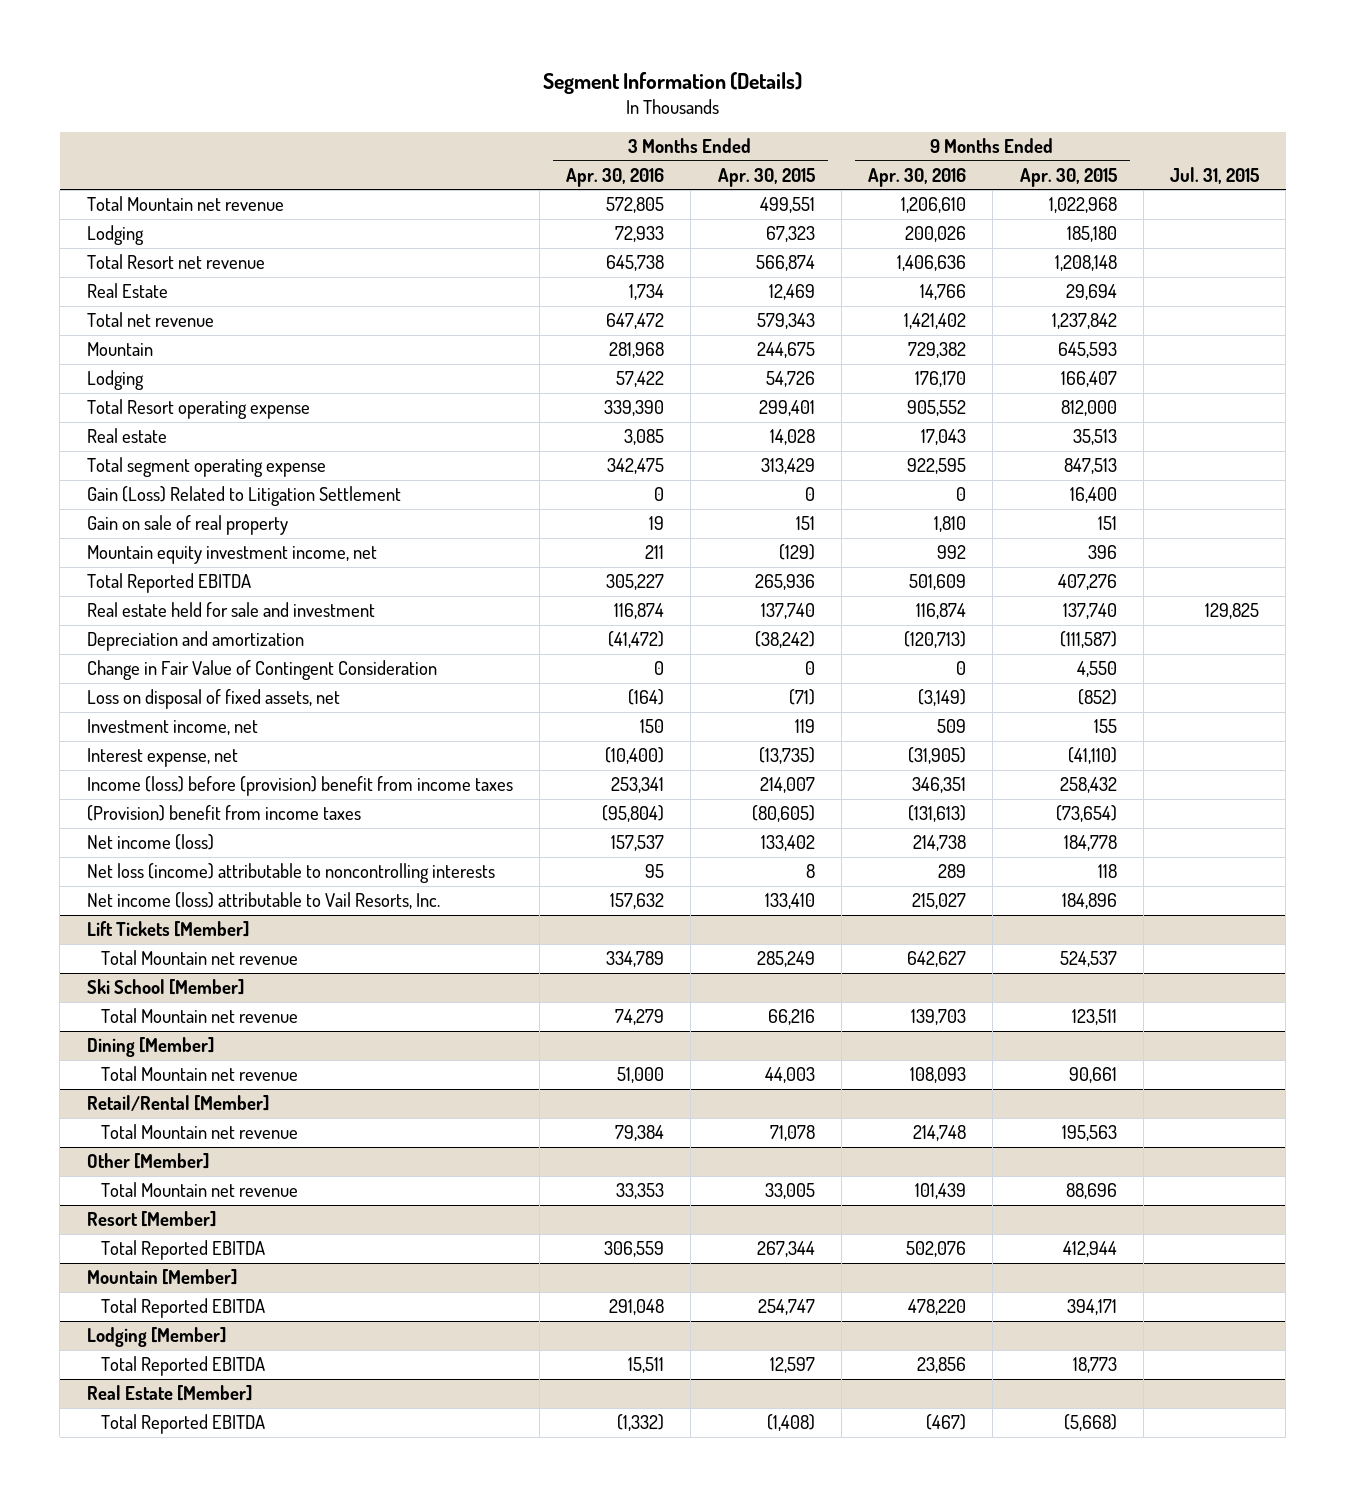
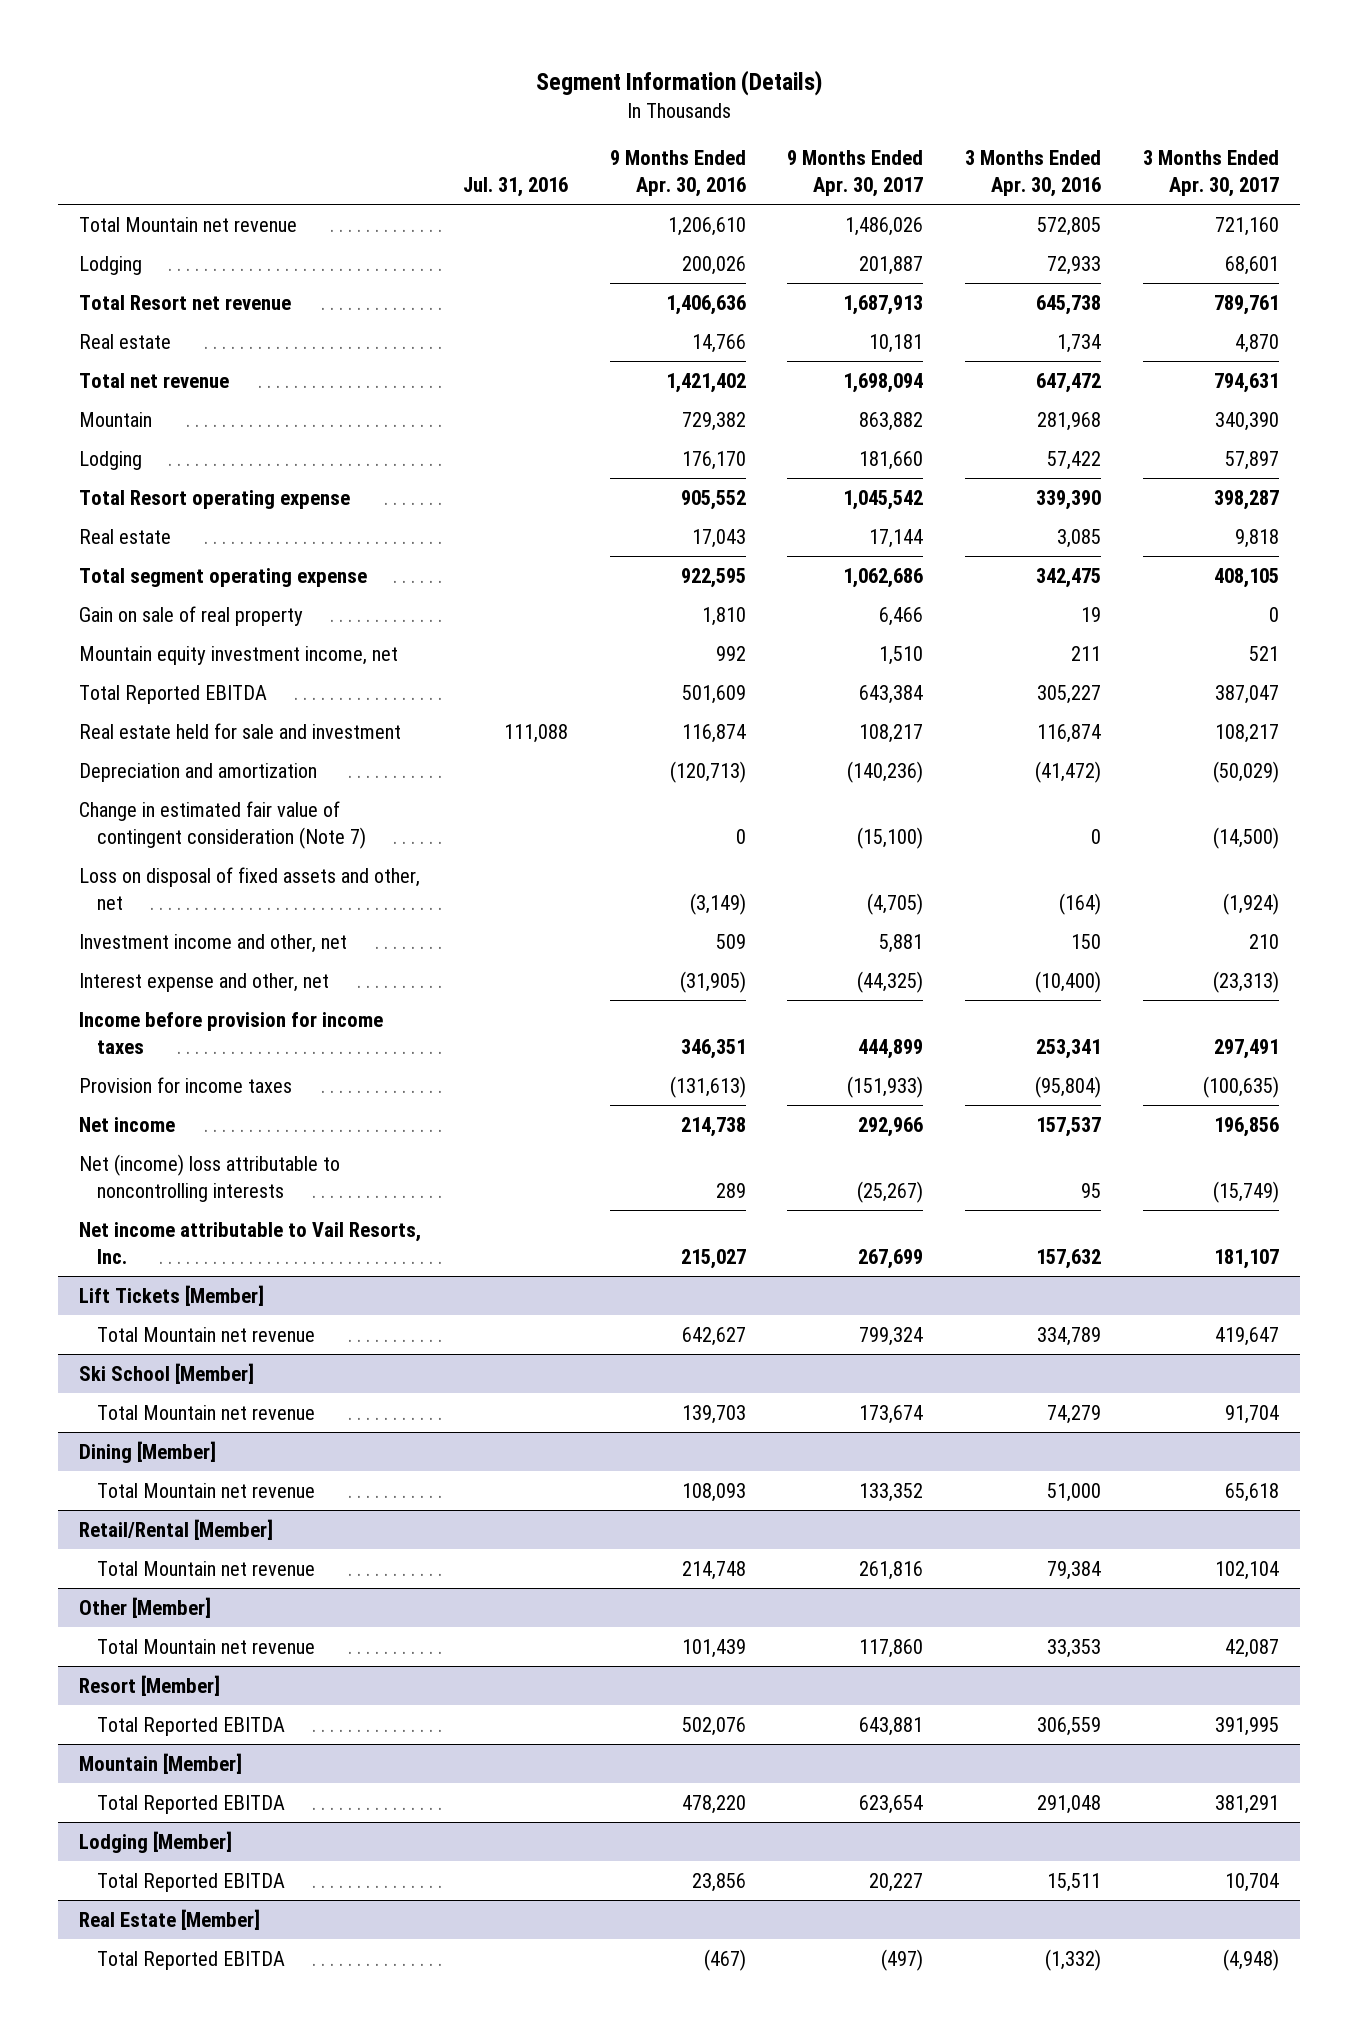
[717,167,815,187] Apr. 30, 2015 -> none
[1019,167,1117,187] Apr. 30, 2015 -> none
[1170,166,1260,184] Jul. 31, 2015 -> none
none -> [462,176,568,197] Jul. 31, 2016
none -> [787,150,924,197] 9 Months Ended Apr. 30, 2017
none -> [1143,150,1280,197] 3 Months Ended Apr. 30, 2017
[86,283,168,299] Real Estate -> [78,334,171,350] Real estate
[86,486,401,507] Gain (Loss) Related to Litigation Settlement -> none
[86,660,437,681] Change in Fair Value of Contingent Consideration -> [78,801,367,849] Change in estimated fair value of contingent consideration (Note 7)
[86,689,340,710] Loss on disposal of fixed assets, net -> [78,867,420,910] Loss on disposal of fixed assets and other, net
[86,719,258,736] Investment income, net -> [78,934,347,954] Investment income and other, net
[86,748,238,768] Interest expense, net -> [78,973,329,993] Interest expense and other, net
[86,776,513,797] Income (loss) before (provision) benefit from income taxes -> [78,1012,383,1054] Income before provision for income taxes
[86,805,361,822] (Provision) benefit from income taxes -> [78,1077,292,1094] Provision for income taxes
[86,834,214,851] Net income (loss) -> [78,1117,175,1133] Net income
[86,863,495,884] Net loss (income) attributable to noncontrolling interests -> [78,1154,340,1202] Net (income) loss attributable to noncontrolling interests
[86,892,440,910] Net income (loss) attributable to Vail Resorts, Inc. -> [78,1222,421,1264] Net income attributable to Vail Resorts, Inc.

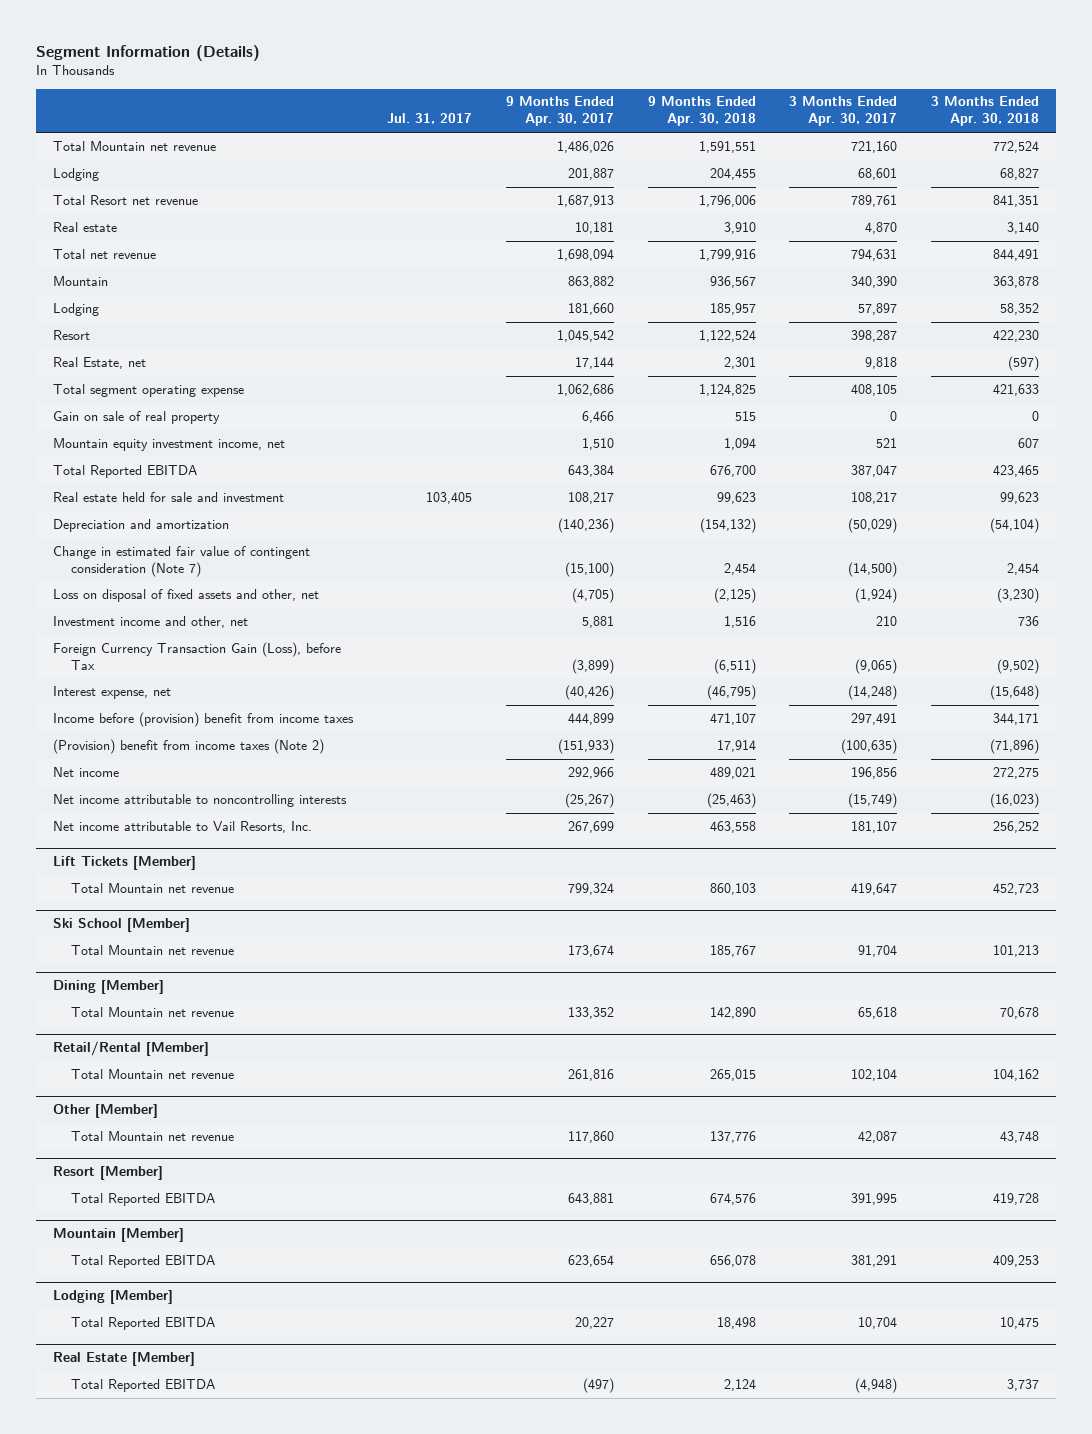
[462,176,568,197] Jul. 31, 2016 -> none
[609,150,746,197] 9 Months Ended Apr. 30, 2016 -> none
[965,150,1102,197] 3 Months Ended Apr. 30, 2016 -> none
none -> [386,113,472,125] Jul. 31, 2017
none -> [647,96,756,127] 9 Months Ended Apr. 30, 2018
none -> [931,96,1040,127] 3 Months Ended Apr. 30, 2018
[78,490,350,510] Total Resort operating expense -> [52,329,90,340] Resort
[78,529,171,545] Real estate -> [52,356,146,369] Real Estate, net
none -> [52,641,341,670] Foreign Currency Transaction Gain (Loss), before Tax
[78,973,329,993] Interest expense and other, net -> [52,685,171,699] Interest expense, net
[857,971,924,994] (44,325) -> [564,684,614,700] (40,426)
[1213,971,1280,994] (23,313) -> [848,684,898,700] (14,248)
[78,1012,383,1054] Income before provision for income taxes -> [52,711,354,727] Income before (provision) benefit from income taxes
[78,1077,292,1094] Provision for income taxes -> [52,738,324,754] (Provision) benefit from income taxes (Note 2)
[78,1154,340,1202] Net (income) loss attributable to noncontrolling interests -> [52,793,347,807] Net income attributable to noncontrolling interests

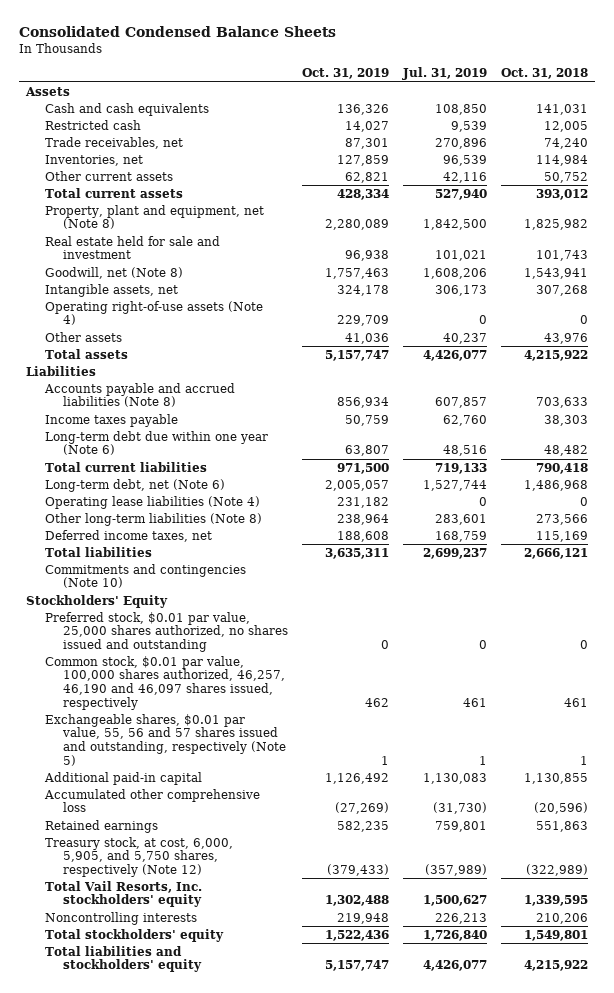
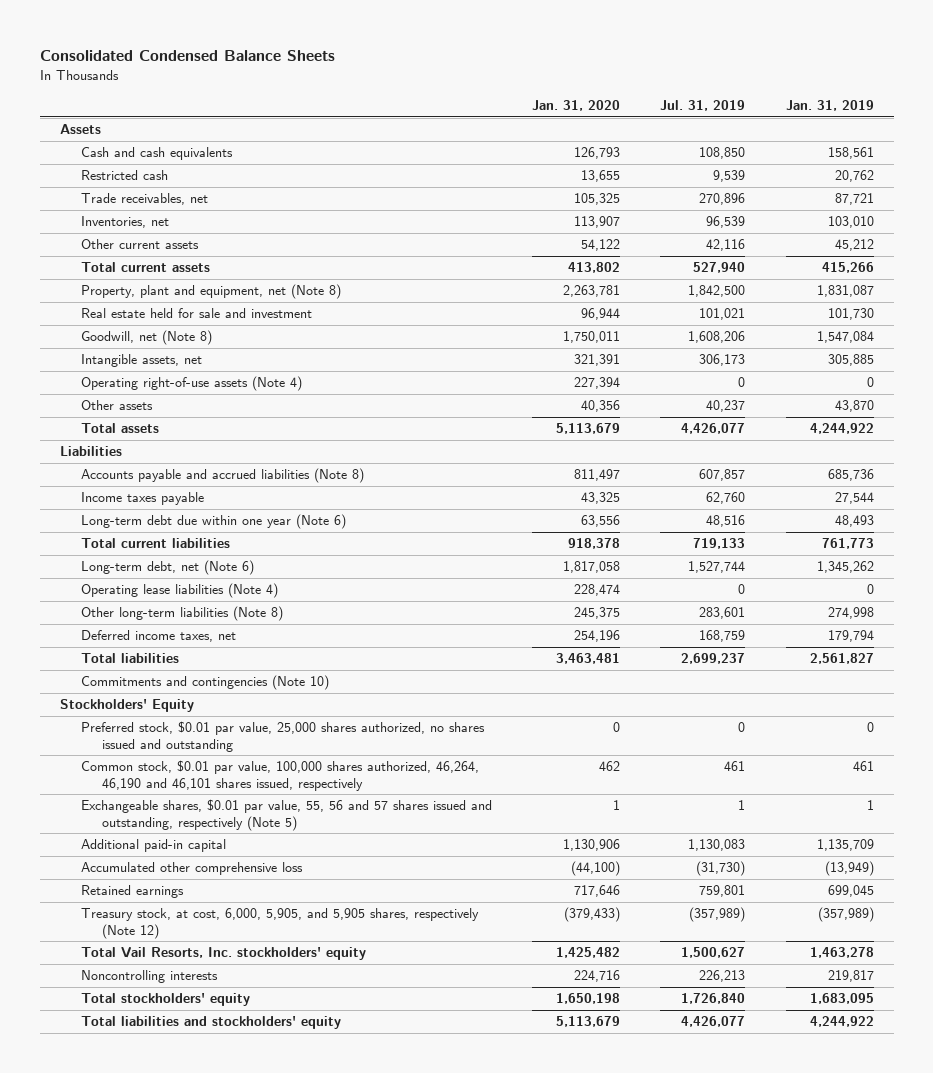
[302,68,390,80] Oct. 31, 2019 -> none
[501,68,589,80] Oct. 31, 2018 -> none
none -> [532,100,621,112] Jan. 31, 2020
none -> [785,100,874,112] Jan. 31, 2019
[44,655,286,710] Common stock, $0.01 par value, 100,000 shares authorized, 46,257, 46,190 and 46,097 shares issued, respectively -> [81,760,480,791] Common stock, $0.01 par value, 100,000 shares authorized, 46,264, 46,190 and 46,101 shares issued, respectively
[44,836,233,877] Treasury stock, at cost, 6,000, 5,905, and 5,750 shares, respectively (Note 12) -> [81,908,480,939] Treasury stock, at cost, 6,000, 5,905, and 5,905 shares, respectively (Note 12)

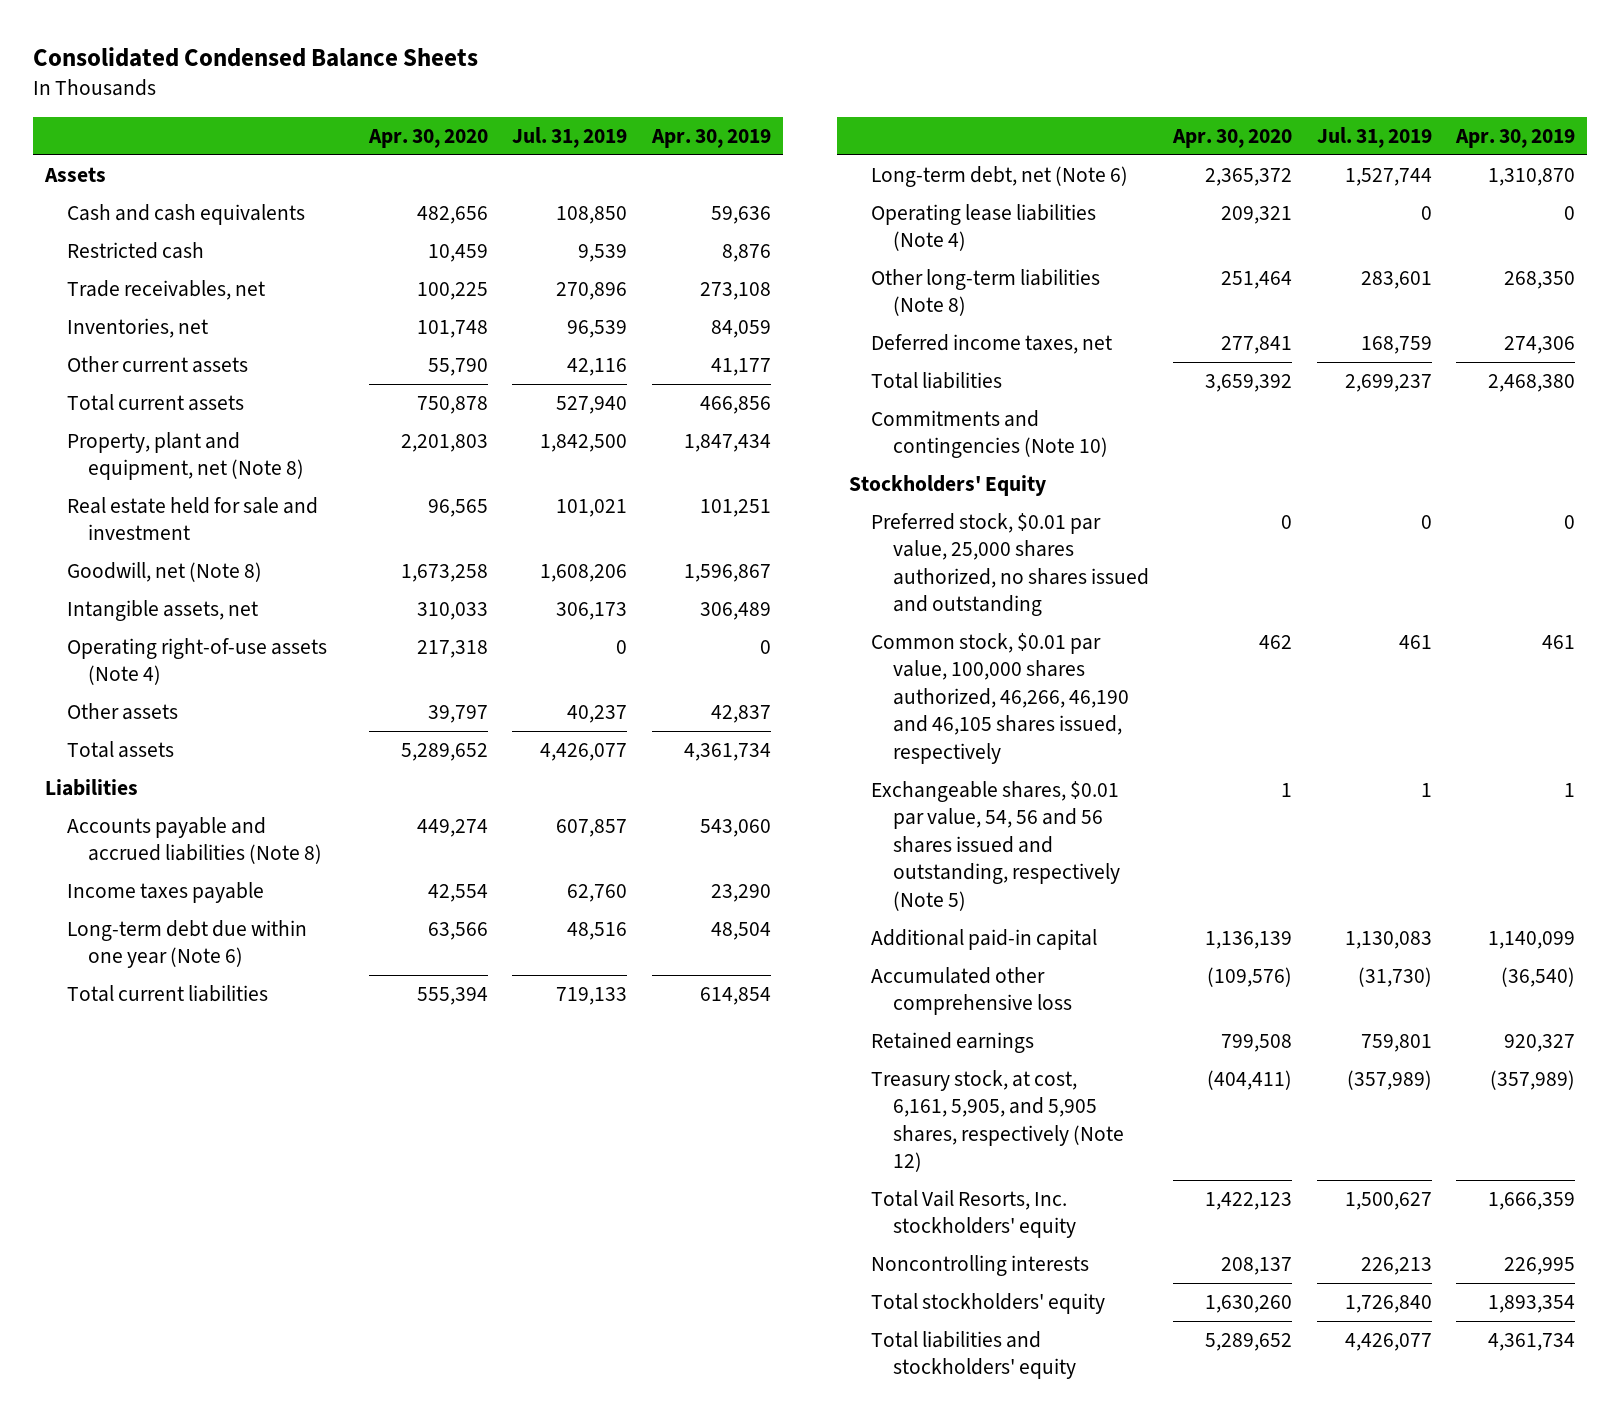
[532,100,621,112] Jan. 31, 2020 -> none
[785,100,874,112] Jan. 31, 2019 -> none
none -> [367,129,488,149] Apr. 30, 2020
none -> [650,129,771,149] Apr. 30, 2019
[81,760,480,791] Common stock, $0.01 par value, 100,000 shares authorized, 46,264, 46,190 and 46,101 shares issued, respectively -> [871,633,1129,764] Common stock, $0.01 par value, 100,000 shares authorized, 46,266, 46,190 and 46,105 shares issued, respectively
[81,799,493,831] Exchangeable shares, $0.01 par value, 55, 56 and 57 shares issued and outstanding, respectively (Note 5) -> [871,781,1120,911] Exchangeable shares, $0.01 par value, 54, 56 and 56 shares issued and outstanding, respectively (Note 5)
[81,908,480,939] Treasury stock, at cost, 6,000, 5,905, and 5,905 shares, respectively (Note 12) -> [871,1070,1124,1173] Treasury stock, at cost, 6,161, 5,905, and 5,905 shares, respectively (Note 12)

